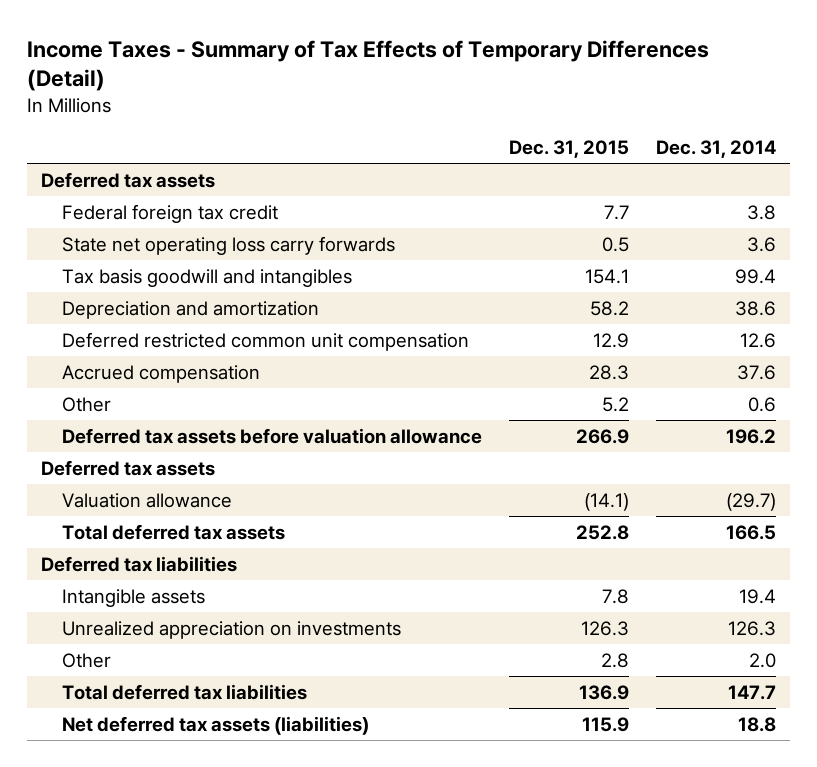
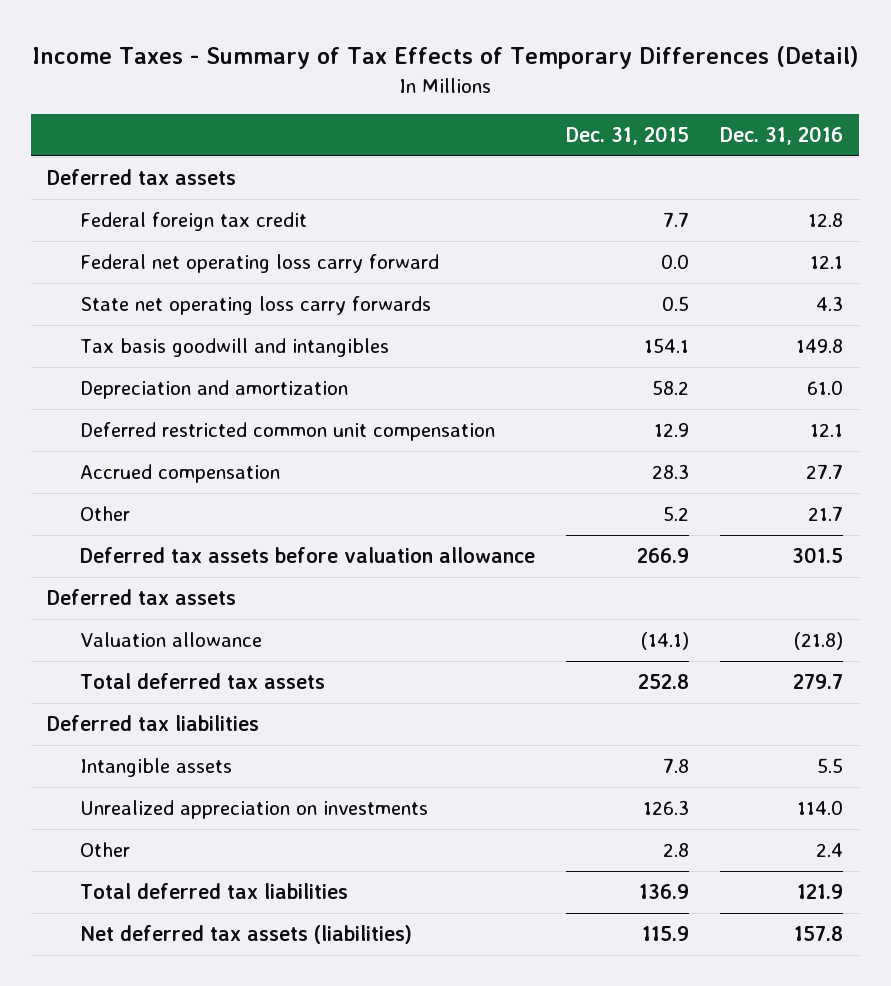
[656,139,777,158] Dec. 31, 2014 -> none
none -> [720,125,844,145] Dec. 31, 2016
none -> [79,254,439,274] Federal net operating loss carry forward

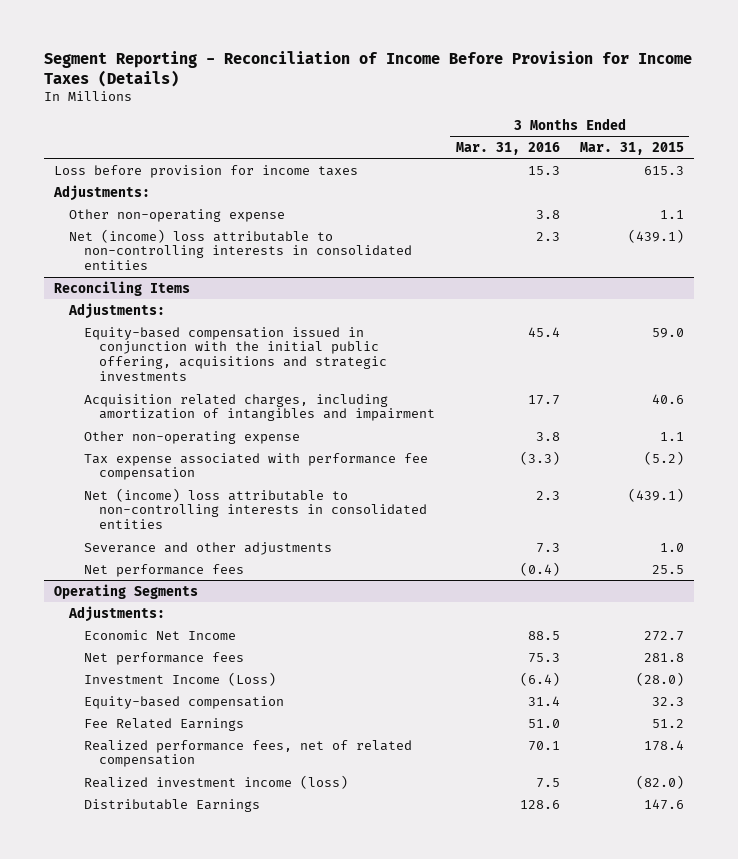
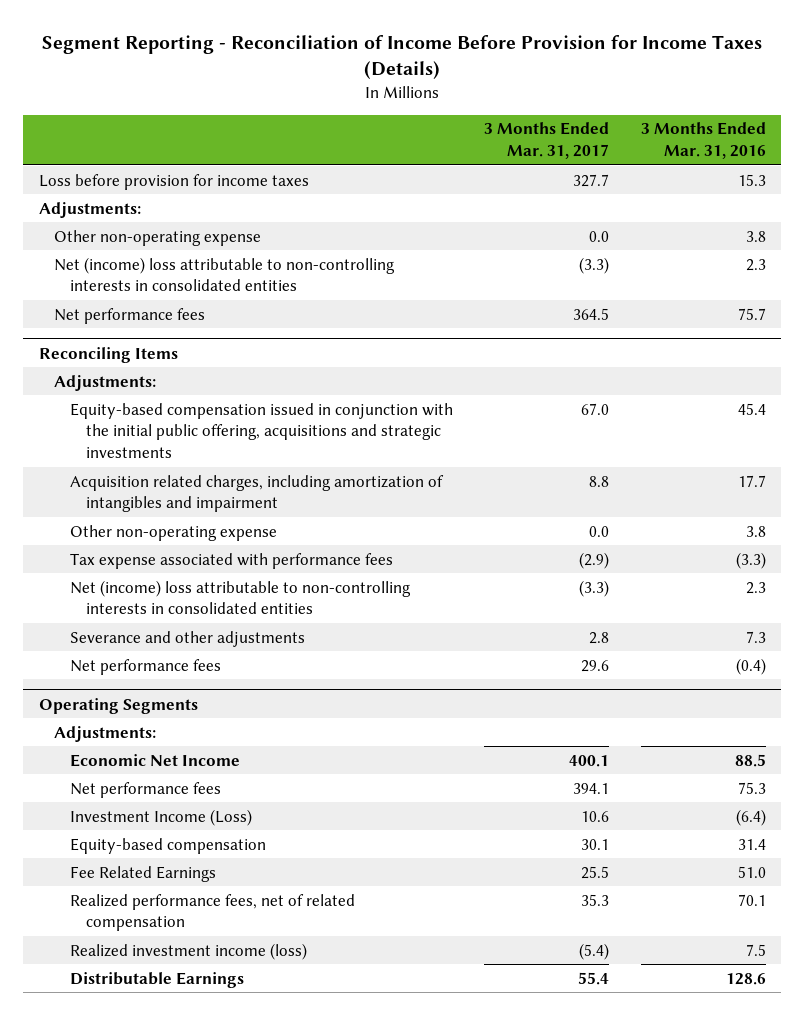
[580,141,685,155] Mar. 31, 2015 -> none
none -> [484,122,610,160] 3 Months Ended Mar. 31, 2017
none -> [54,307,206,324] Net performance fees
[83,452,428,481] Tax expense associated with performance fee compensation -> [69,552,393,569] Tax expense associated with performance fees

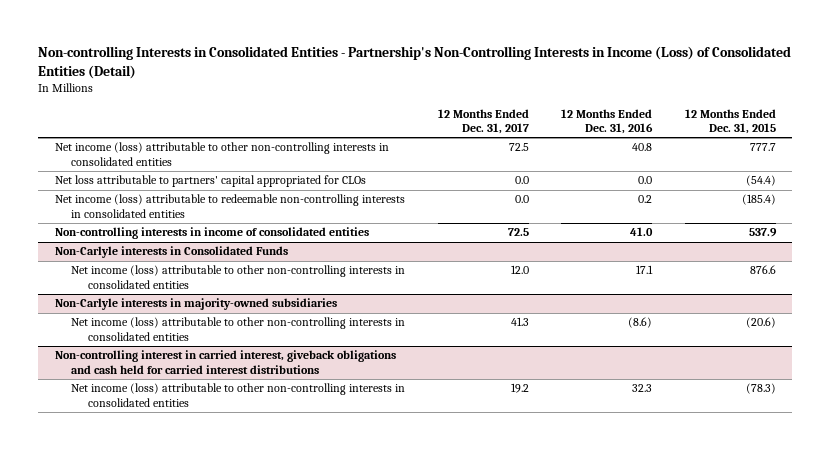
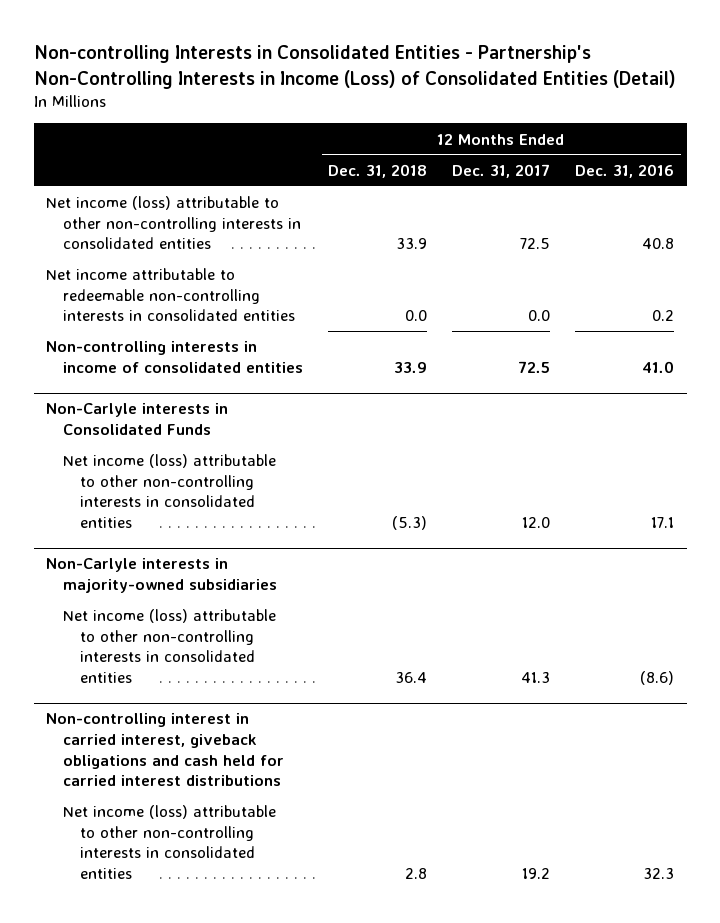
[685,108,777,135] 12 Months Ended Dec. 31, 2015 -> none
none -> [328,163,428,178] Dec. 31, 2018
[54,175,366,188] Net loss attributable to partners' capital appropriated for CLOs -> none
[54,194,405,218] Net income (loss) attributable to redeemable non-controlling interests in consolidated entities -> [46,268,296,322] Net income attributable to redeemable non-controlling interests in consolidated entities

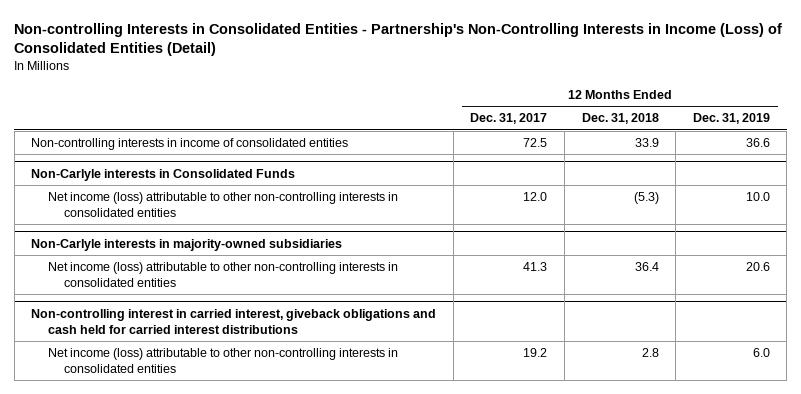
[575,163,675,178] Dec. 31, 2016 -> none
none -> [692,113,770,125] Dec. 31, 2019
[46,196,302,250] Net income (loss) attributable to other non-controlling interests in consolidated entities -> none
[46,268,296,322] Net income attributable to redeemable non-controlling interests in consolidated entities -> none

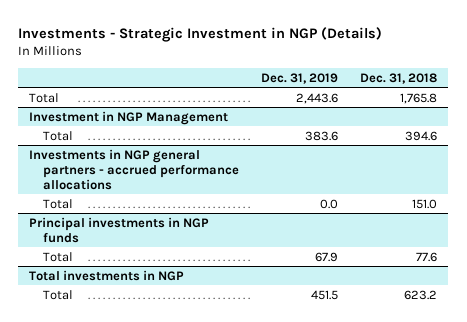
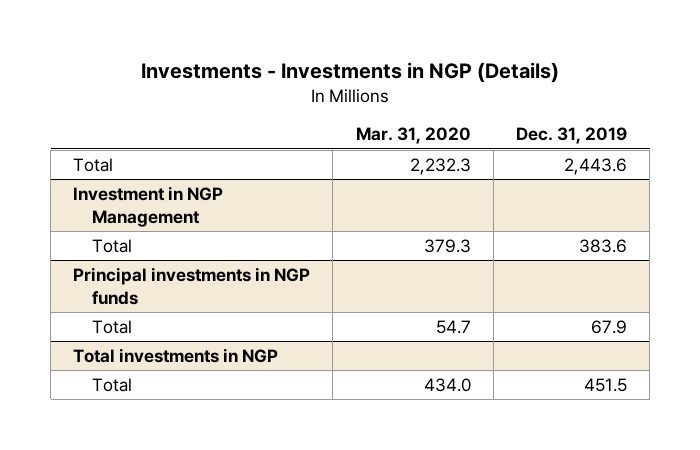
[18,27,383,43] Investments - Strategic Investment in NGP (Details) -> [141,62,560,84] Investments - Investments in NGP (Details)
[360,72,438,84] Dec. 31, 2018 -> none
none -> [355,127,471,145] Mar. 31, 2020
[29,148,239,190] Investments in NGP general partners - accrued performance allocations -> none
[42,198,73,209] Total -> none

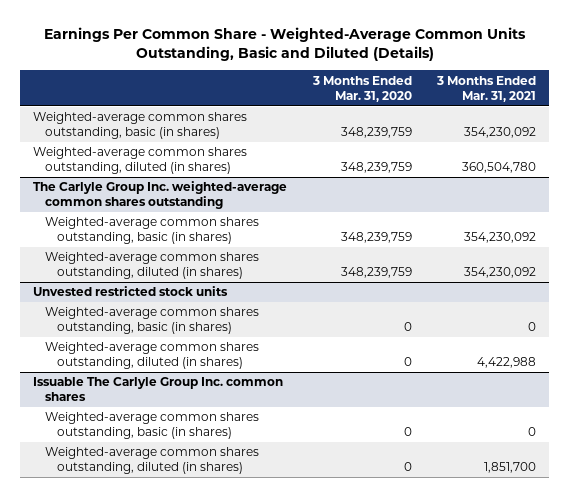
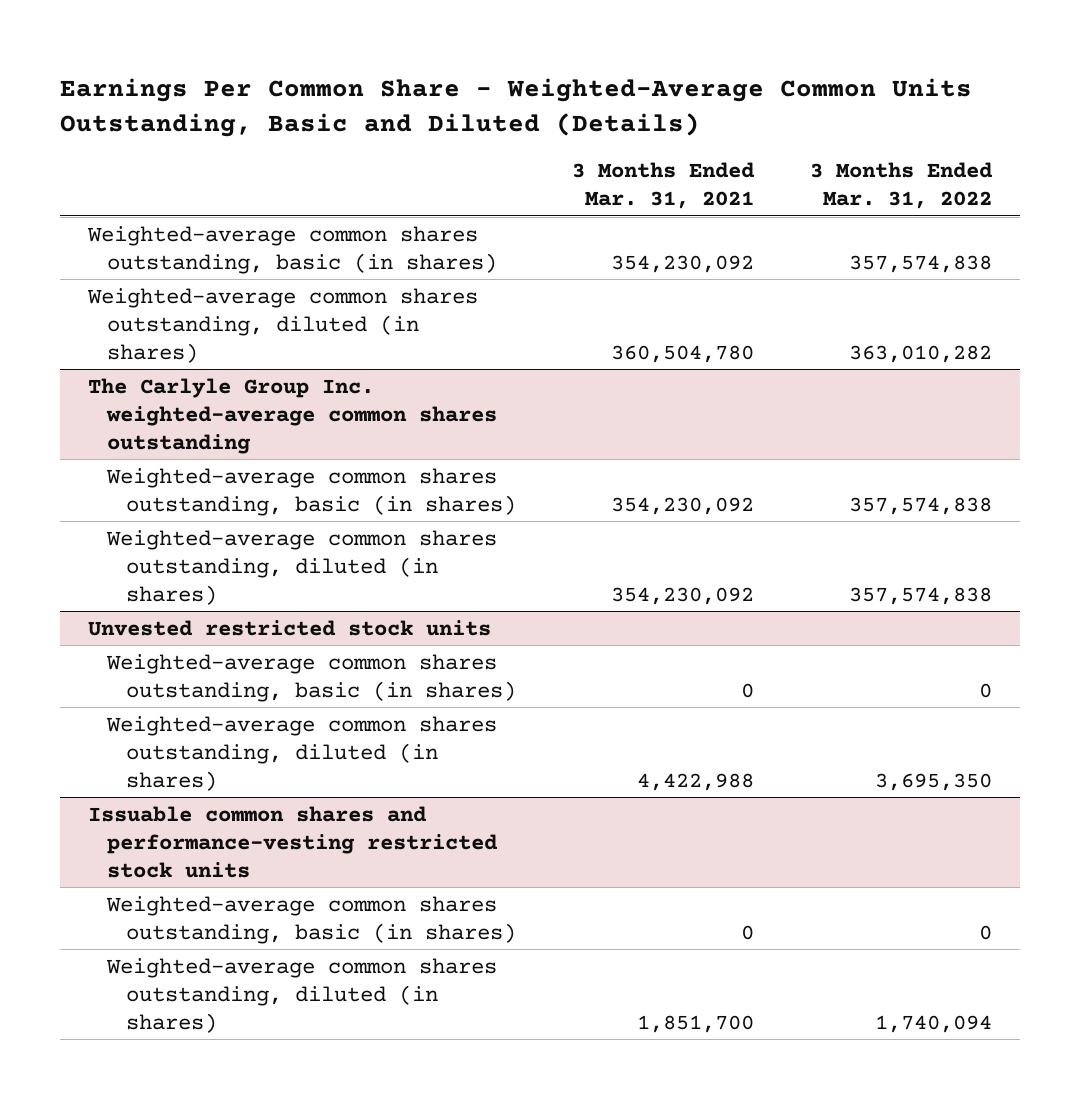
[311,75,412,102] 3 Months Ended Mar. 31, 2020 -> none
none -> [809,162,993,210] 3 Months Ended Mar. 31, 2022
[33,377,284,402] Issuable The Carlyle Group Inc. common shares -> [88,805,499,878] Issuable common shares and performance-vesting restricted stock units

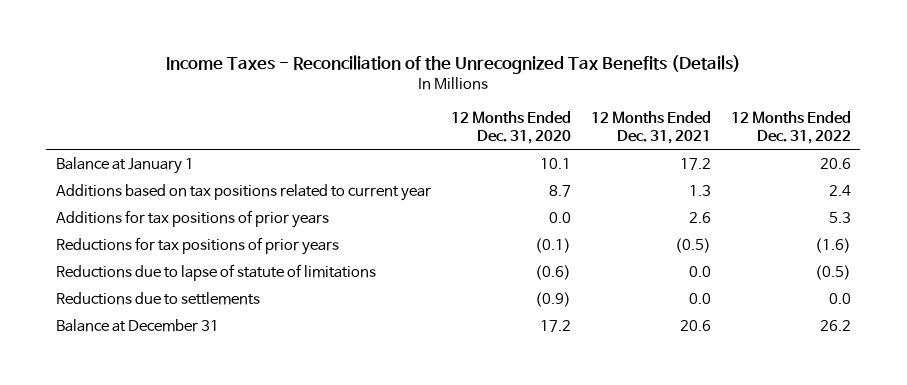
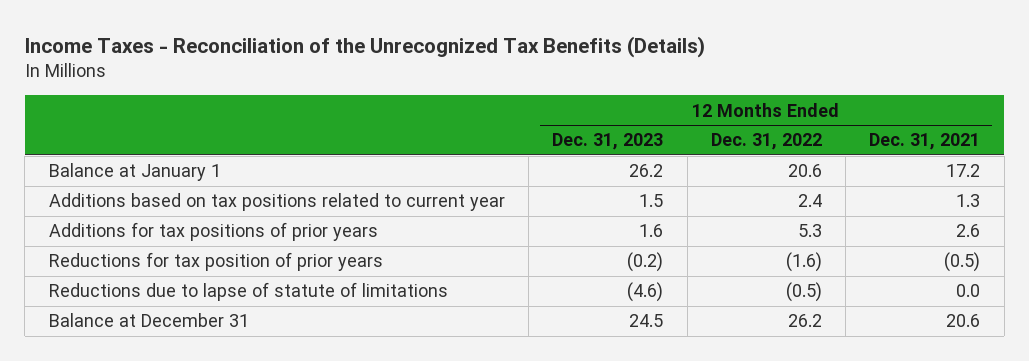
[451,110,572,144] 12 Months Ended Dec. 31, 2020 -> none
none -> [552,133,664,151] Dec. 31, 2023
[56,236,340,255] Reductions for tax positions of prior years -> [48,252,383,272] Reductions for tax position of prior years
[56,291,261,305] Reductions due to settlements -> none

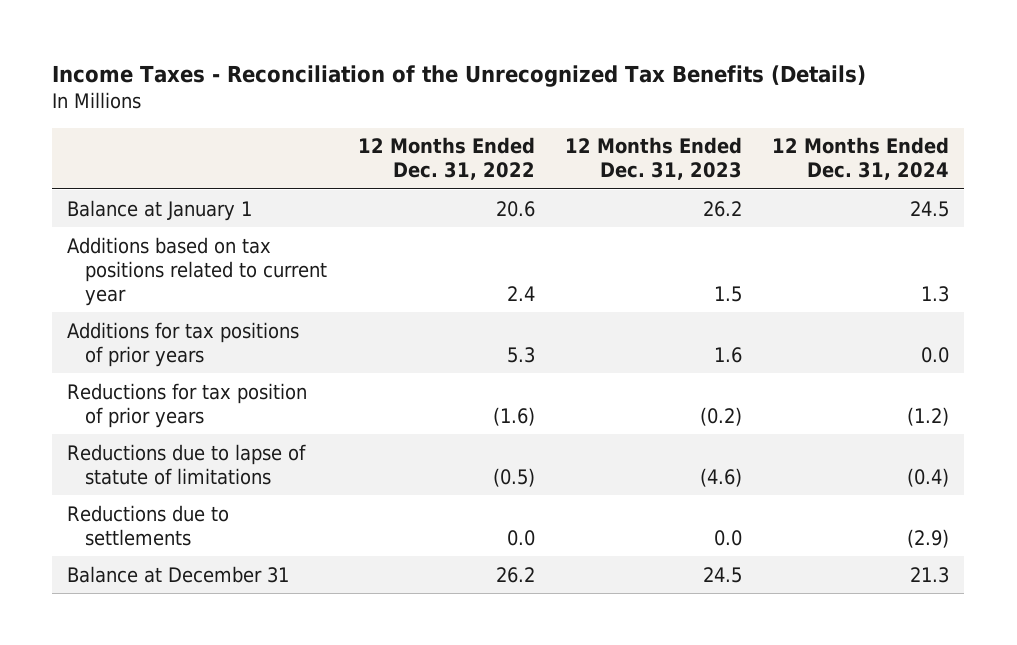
[869,133,981,151] Dec. 31, 2021 -> none
none -> [772,137,950,181] 12 Months Ended Dec. 31, 2024
none -> [67,504,230,546] Reductions due to settlements

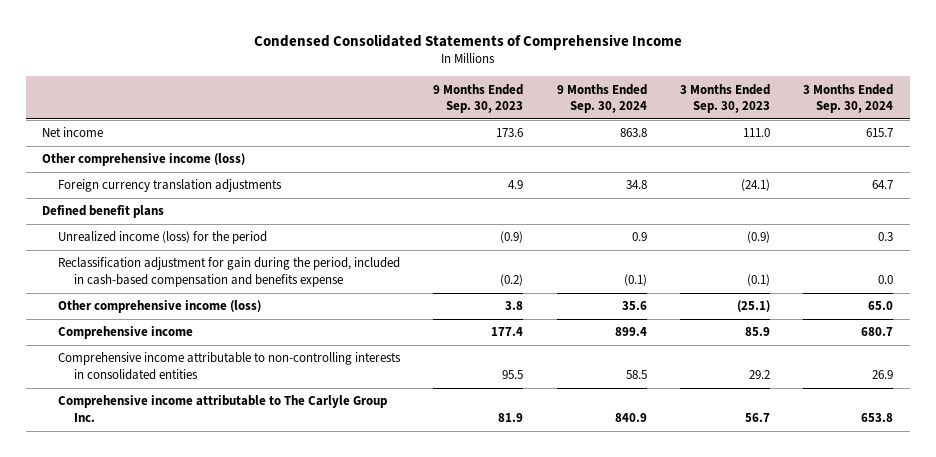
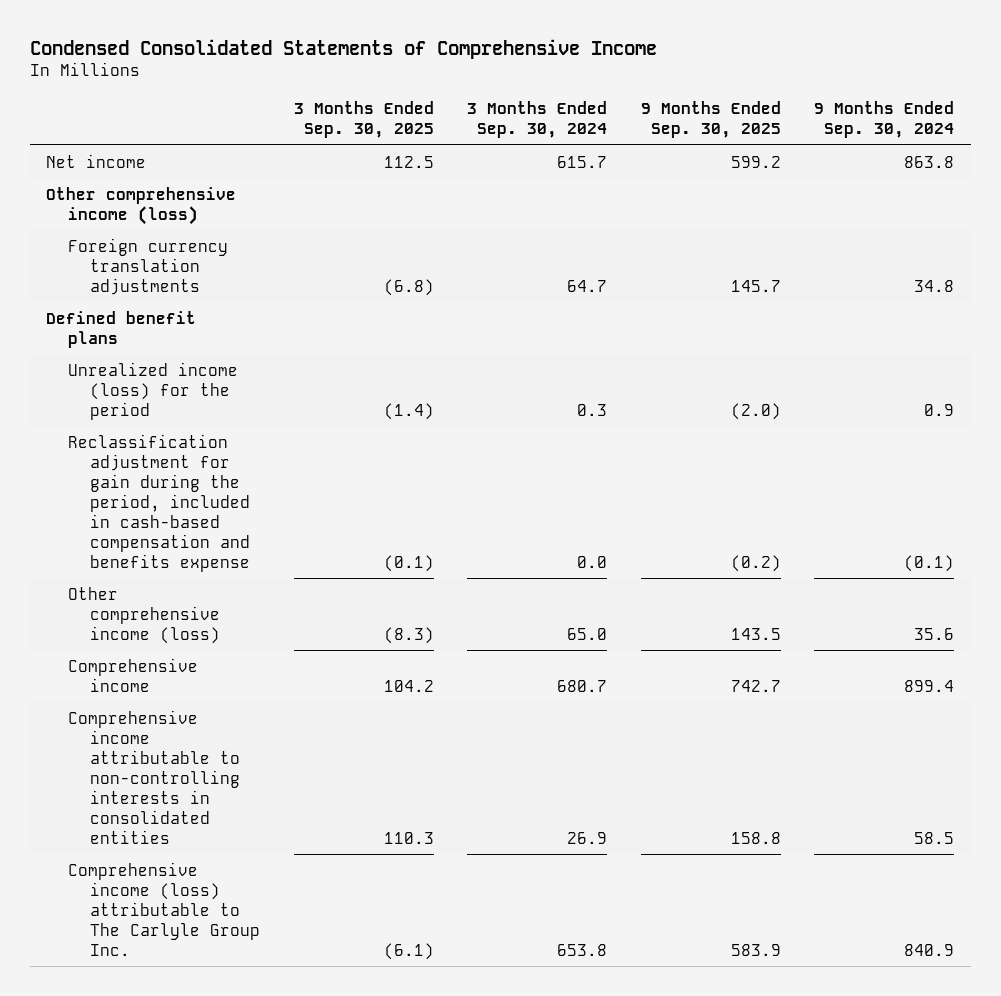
[433,83,524,113] 9 Months Ended Sep. 30, 2023 -> none
[679,83,770,113] 3 Months Ended Sep. 30, 2023 -> none
none -> [293,100,434,138] 3 Months Ended Sep. 30, 2025
none -> [640,100,781,138] 9 Months Ended Sep. 30, 2025
[57,395,387,422] Comprehensive income attributable to The Carlyle Group Inc. -> [68,861,261,956] Comprehensive income (loss) attributable to The Carlyle Group Inc.

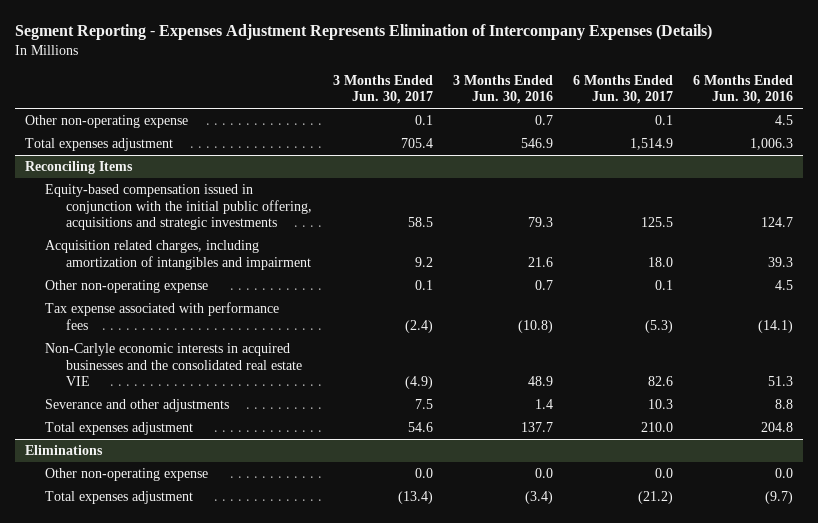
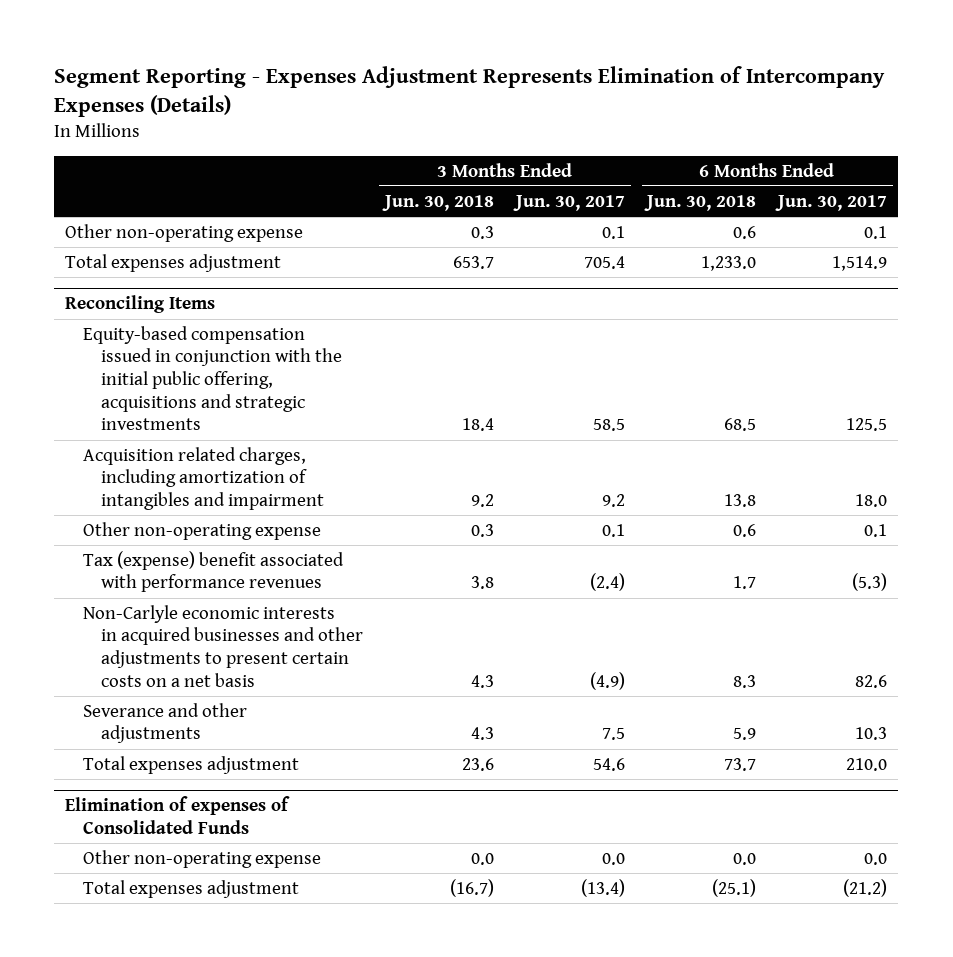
[452,74,553,105] 3 Months Ended Jun. 30, 2016 -> none
[693,74,794,105] 6 Months Ended Jun. 30, 2016 -> none
none -> [381,194,494,211] Jun. 30, 2018
none -> [644,194,757,211] Jun. 30, 2018
[45,302,280,330] Tax expense associated with performance fees -> [83,550,345,593] Tax (expense) benefit associated with performance revenues
[45,343,303,387] Non-Carlyle economic interests in acquired businesses and the consolidated real estate VIE -> [83,604,363,687] Non-Carlyle economic interests in acquired businesses and other adjustments to present certain costs on a net basis
[24,445,103,456] Eliminations -> none
none -> [65,796,291,834] Elimination of expenses of Consolidated Funds

